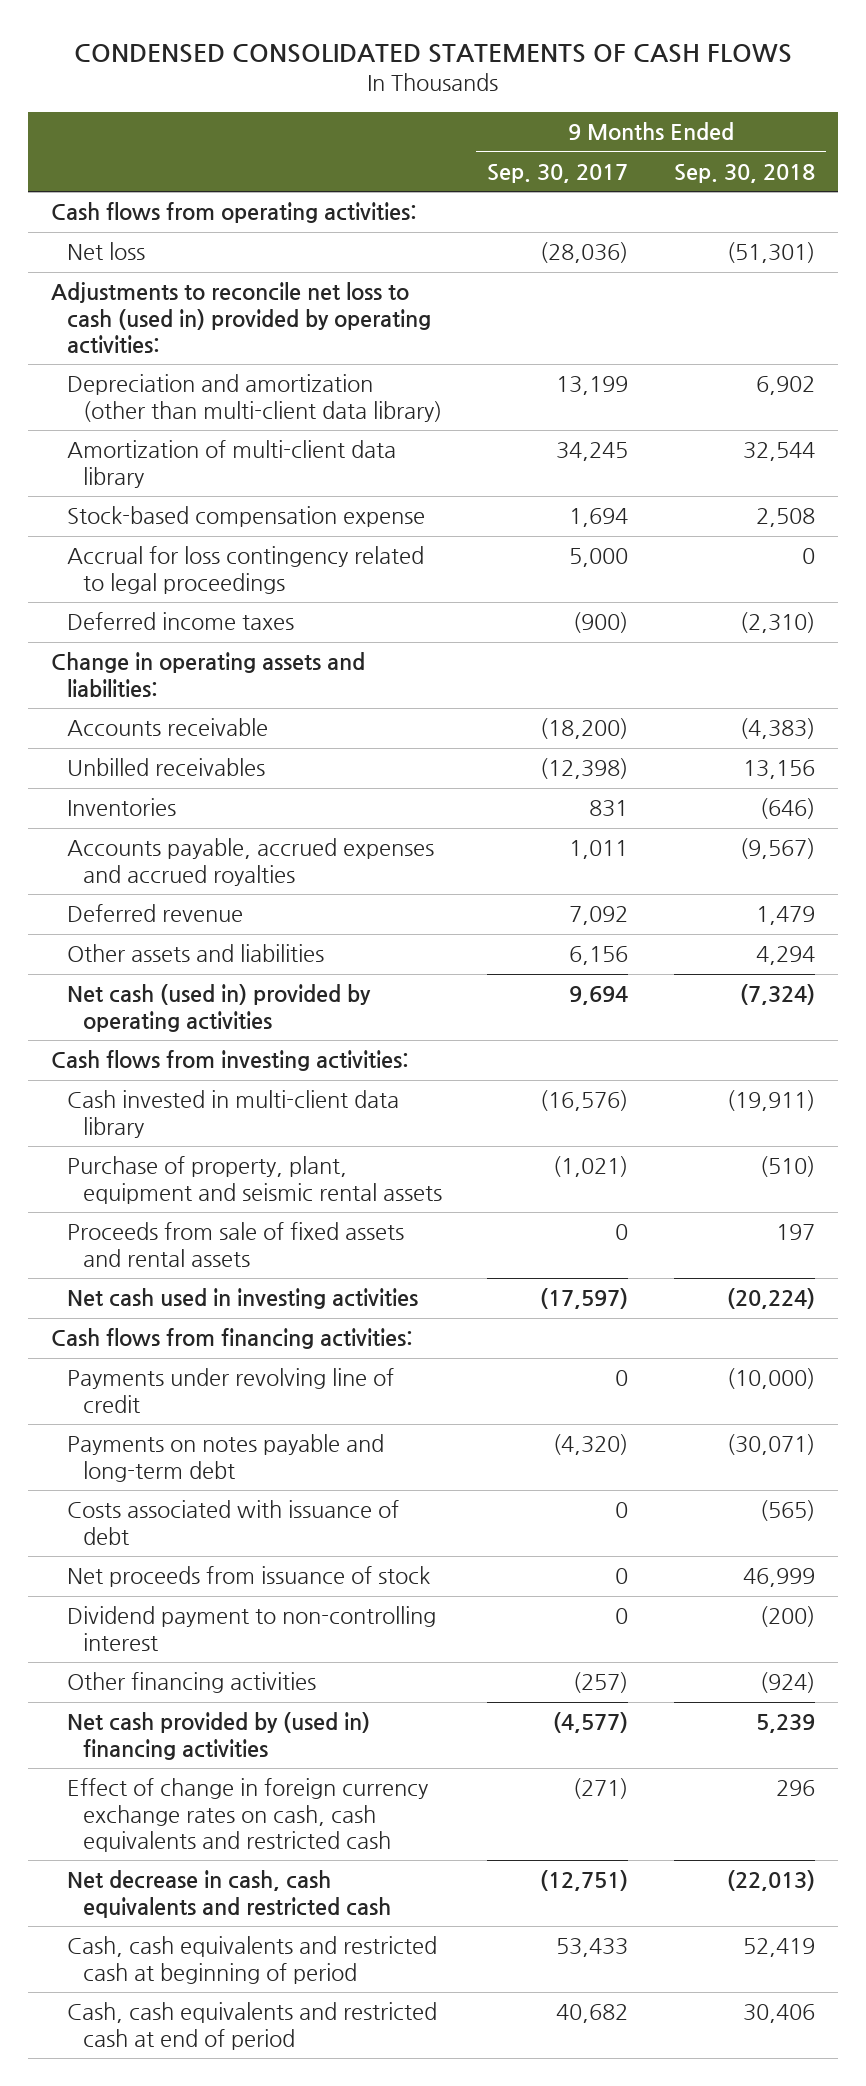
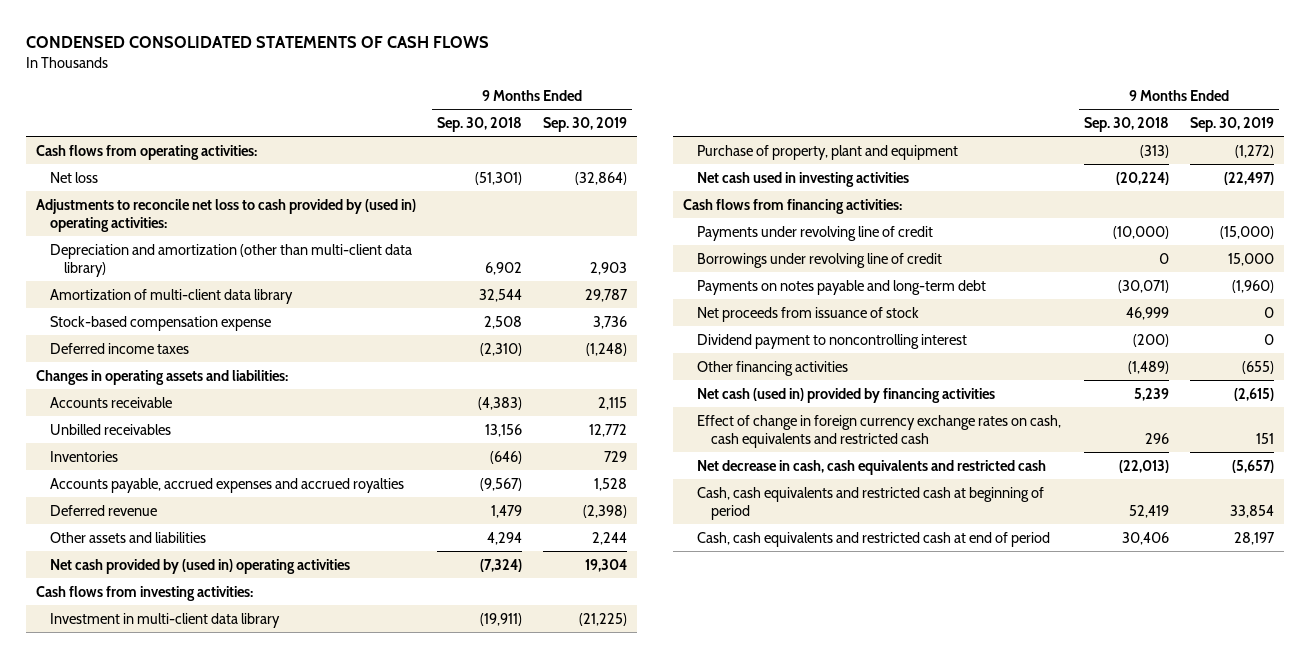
[487,163,629,183] Sep. 30, 2017 -> none
none -> [542,116,627,132] Sep. 30, 2019
[50,282,431,355] Adjustments to reconcile net loss to cash (used in) provided by operating activities: -> [36,198,417,232] Adjustments to reconcile net loss to cash provided by (used in) operating activities:
[66,546,424,594] Accrual for loss contingency related to legal proceedings -> none
[50,652,365,697] Change in operating assets and liabilities: -> [36,369,289,385] Changes in operating assets and liabilities:
[66,984,371,1032] Net cash (used in) provided by operating activities -> [50,558,351,574] Net cash provided by (used in) operating activities
[66,1222,404,1267] Proceeds from sale of fixed assets and rental assets -> none
[66,1090,399,1138] Cash invested in multi-client data library -> [50,612,281,628] Investment in multi-client data library
[66,1156,443,1204] Purchase of property, plant, equipment and seismic rental assets -> [697,144,959,160] Purchase of property, plant and equipment
[759,1156,815,1178] (510) -> [1140,144,1170,158] (313)
none -> [697,252,943,268] Borrowings under revolving line of credit
[66,1500,399,1545] Costs associated with issuance of debt -> none
[66,1606,436,1651] Dividend payment to non-controlling interest -> [697,333,968,349] Dividend payment to noncontrolling interest
[759,1672,815,1694] (924) -> [1128,360,1170,374] (1,489)
[66,1712,370,1760] Net cash provided by (used in) financing activities -> [697,387,996,403] Net cash (used in) provided by financing activities

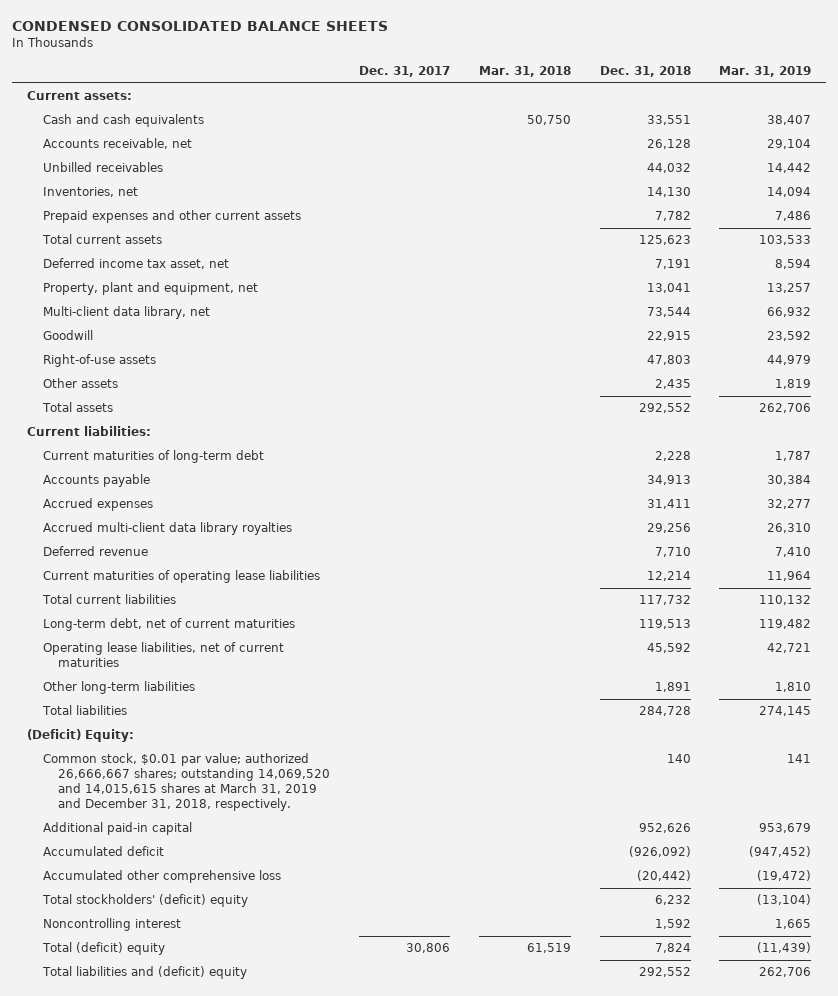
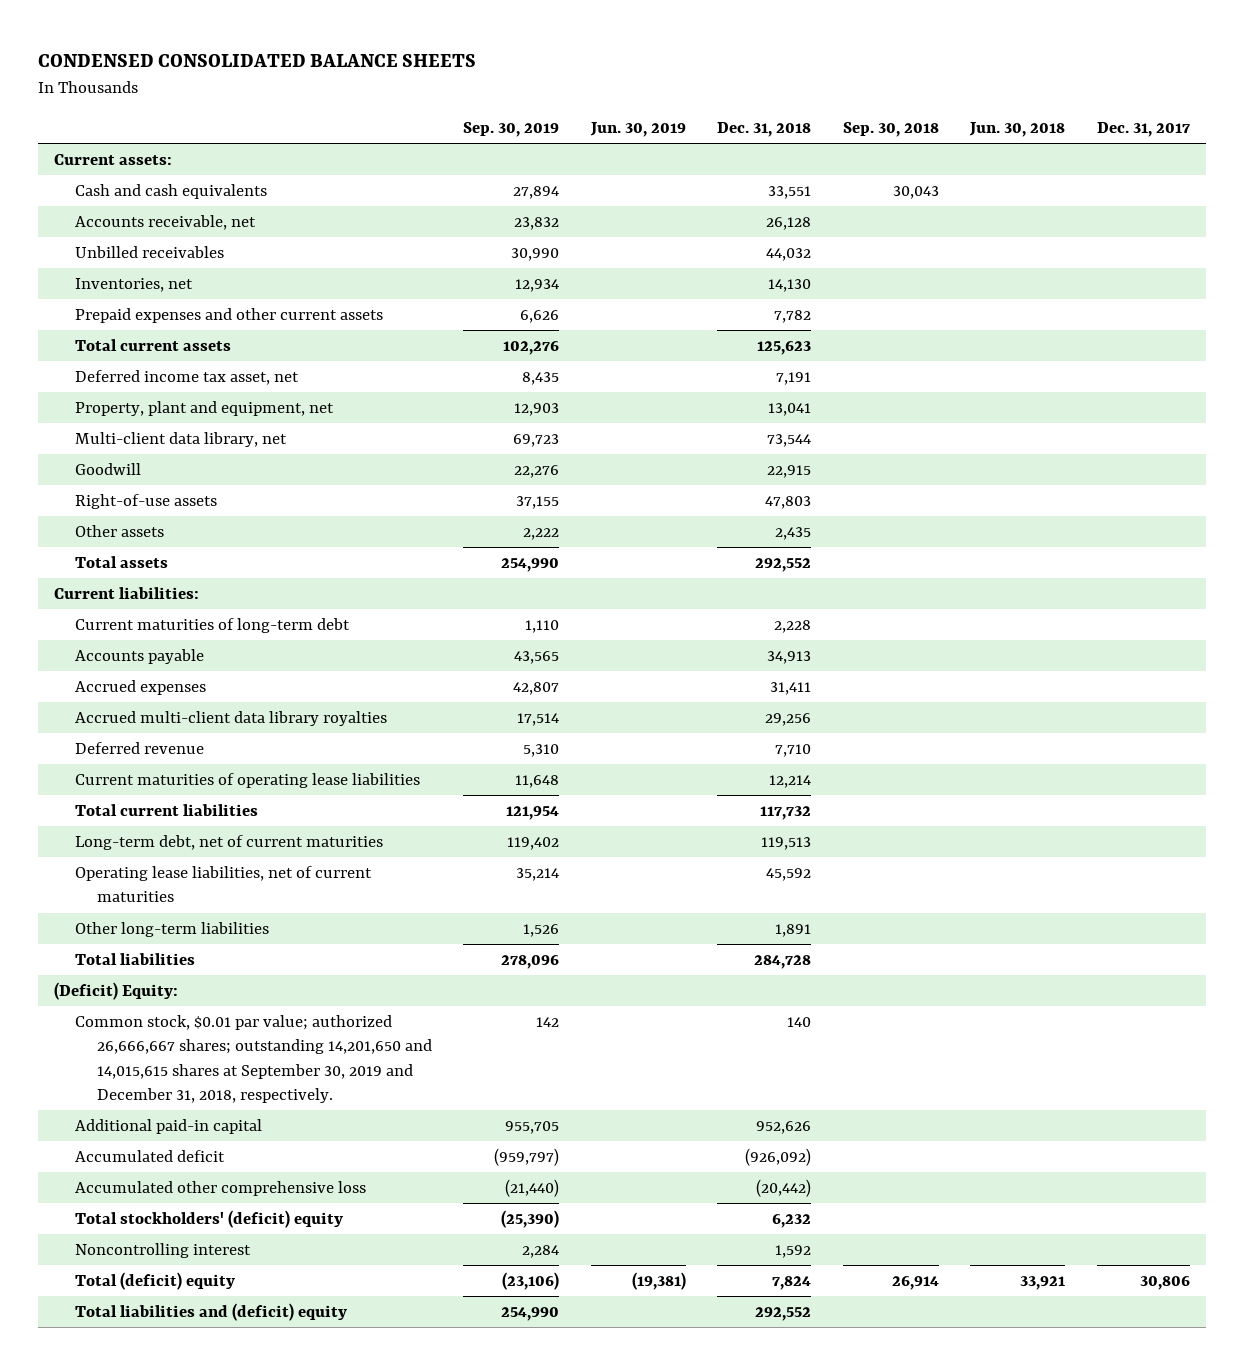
[478,65,571,77] Mar. 31, 2018 -> none
[719,65,812,77] Mar. 31, 2019 -> none
none -> [463,121,560,137] Sep. 30, 2019
none -> [589,121,686,137] Jun. 30, 2019
none -> [842,121,939,137] Sep. 30, 2018
none -> [969,121,1066,137] Jun. 30, 2018
[42,753,331,811] Common stock, $0.01 par value; authorized 26,666,667 shares; outstanding 14,069,520 and 14,015,615 shares at March 31, 2019 and December 31, 2018, respectively. -> [75,1014,432,1104] Common stock, $0.01 par value; authorized 26,666,667 shares; outstanding 14,201,650 and 14,015,615 shares at September 30, 2019 and December 31, 2018, respectively.

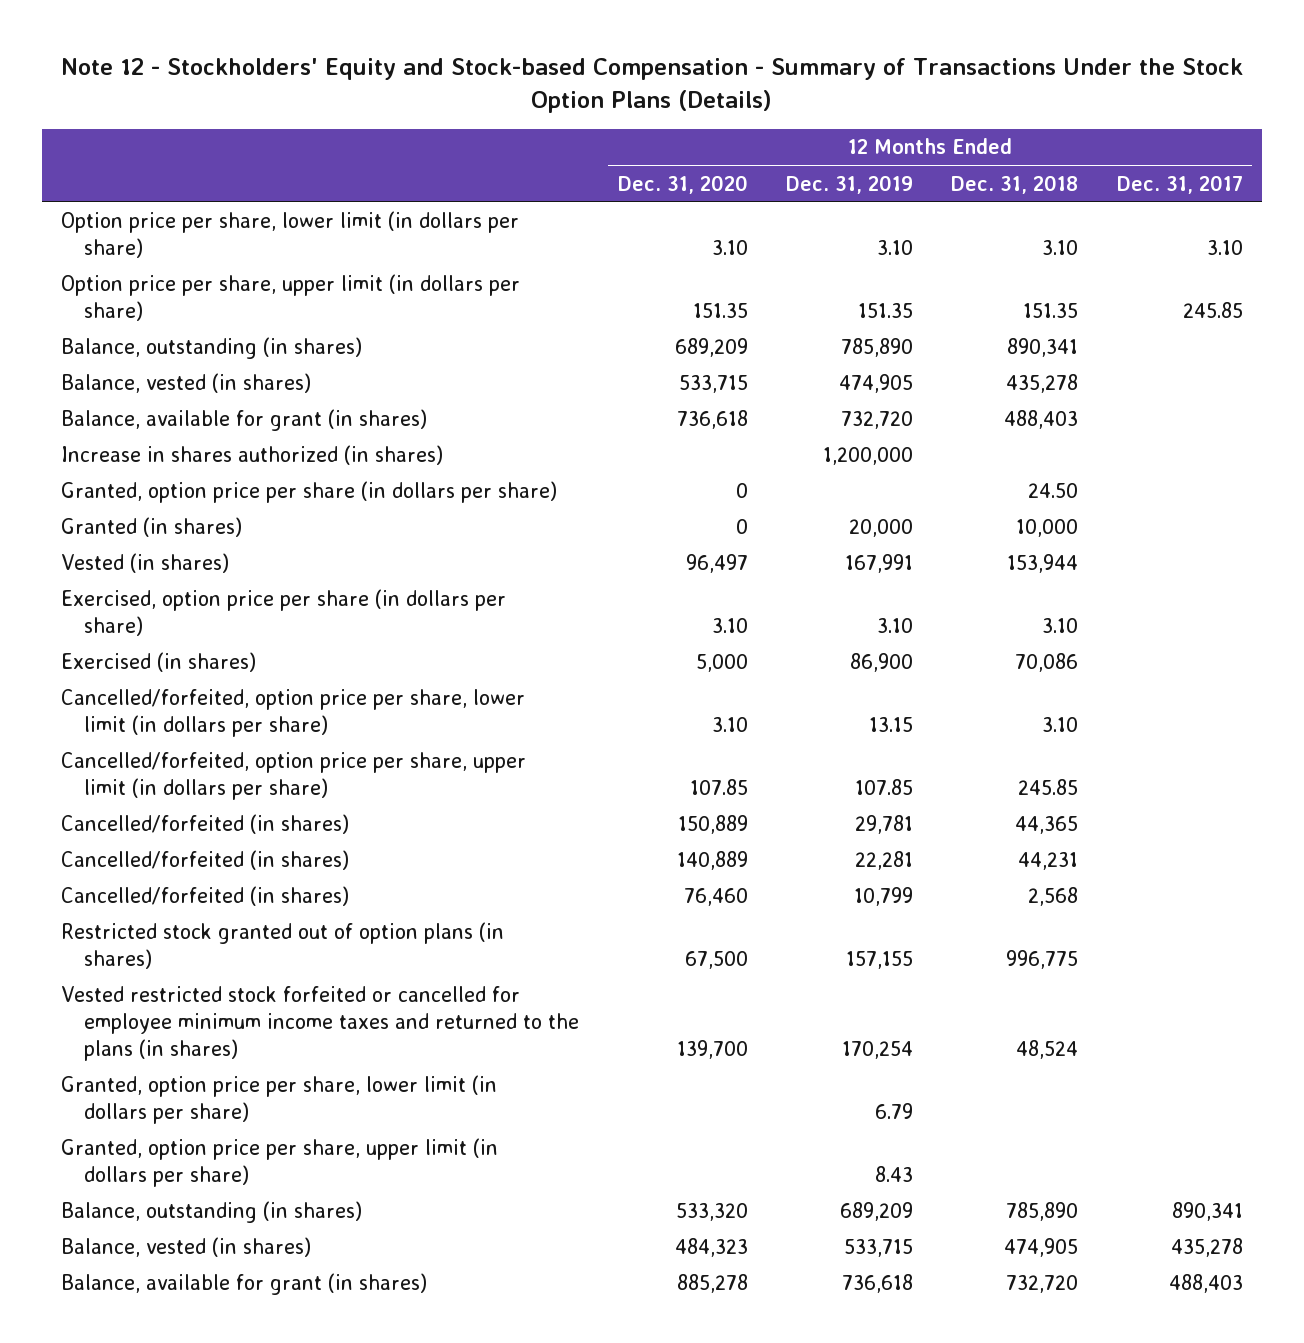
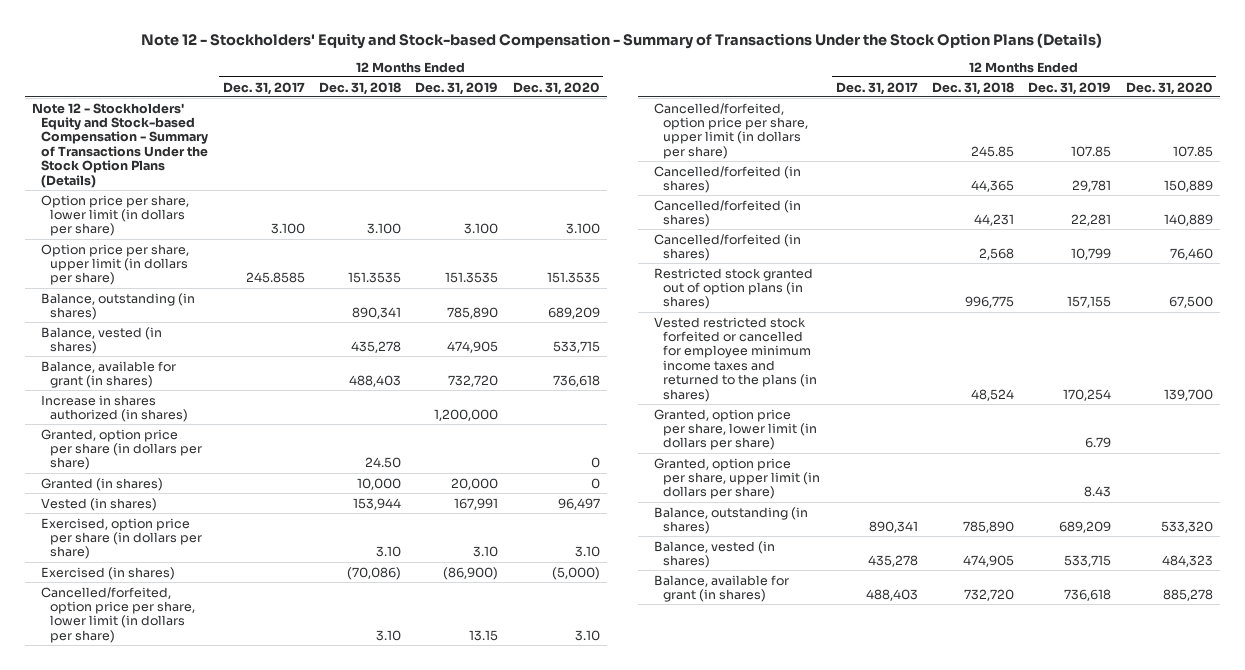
none -> [32,102,209,188] Note 12 - Stockholders' Equity and Stock-based Compensation - Summary of Transactions Under the Stock Option Plans (Details)
[711,240,748,256] 3.10 -> [565,223,600,235] 3.100
[876,240,913,256] 3.10 -> [464,223,499,235] 3.100
[1042,240,1079,256] 3.10 -> [366,223,401,235] 3.100
[1206,240,1243,256] 3.10 -> [270,223,305,235] 3.100
[692,303,748,319] 151.35 -> [546,272,600,284] 151.3535
[857,303,913,319] 151.35 -> [445,272,499,284] 151.3535
[1023,303,1079,319] 151.35 -> [347,272,401,284] 151.3535
[1182,302,1243,319] 245.85 -> [245,272,305,284] 245.8585
[695,654,748,673] 5,000 -> [551,566,600,580] (5,000)
[849,653,913,673] 86,900 -> [443,566,499,580] (86,900)
[1015,653,1079,673] 70,086 -> [346,566,401,580] (70,086)

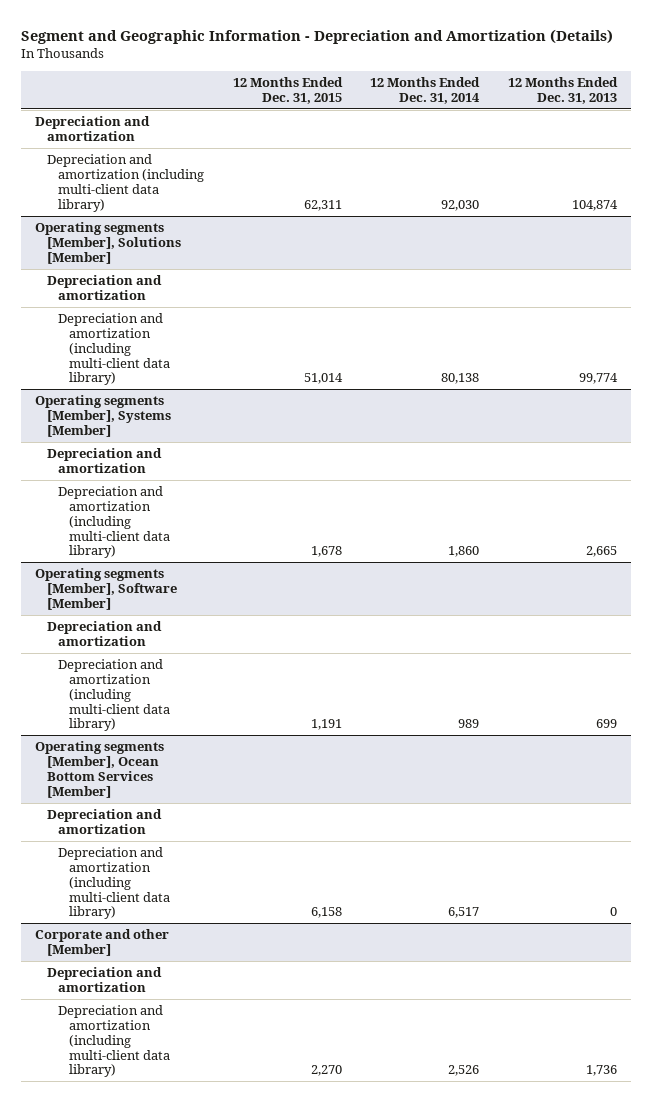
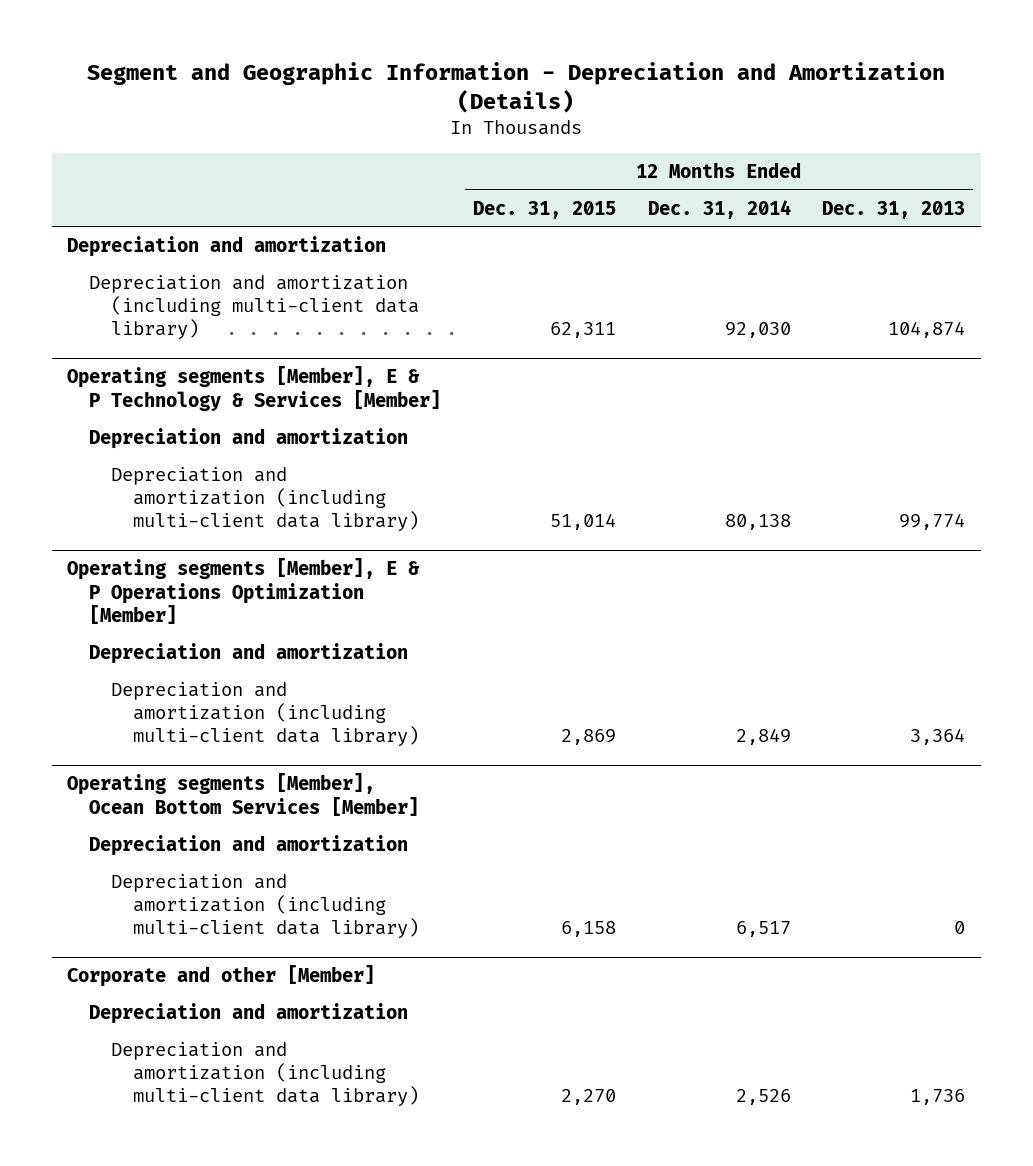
[35,222,181,264] Operating segments [Member], Solutions [Member] -> none
none -> [67,366,442,411] Operating segments [Member], E & P Technology & Services [Member]
[35,395,171,437] Operating segments [Member], Systems [Member] -> none
[46,448,162,473] Depreciation and amortization -> none
[57,486,171,559] Depreciation and amortization (including multi-client data library) -> none
[35,568,177,610] Operating segments [Member], Software [Member] -> none
none -> [67,558,420,625] Operating segments [Member], E & P Operations Optimization [Member]
[310,719,342,731] 1,191 -> [561,729,617,746] 2,869
[458,719,480,729] 989 -> [735,728,791,746] 2,849
[595,719,617,729] 699 -> [910,728,966,746] 3,364

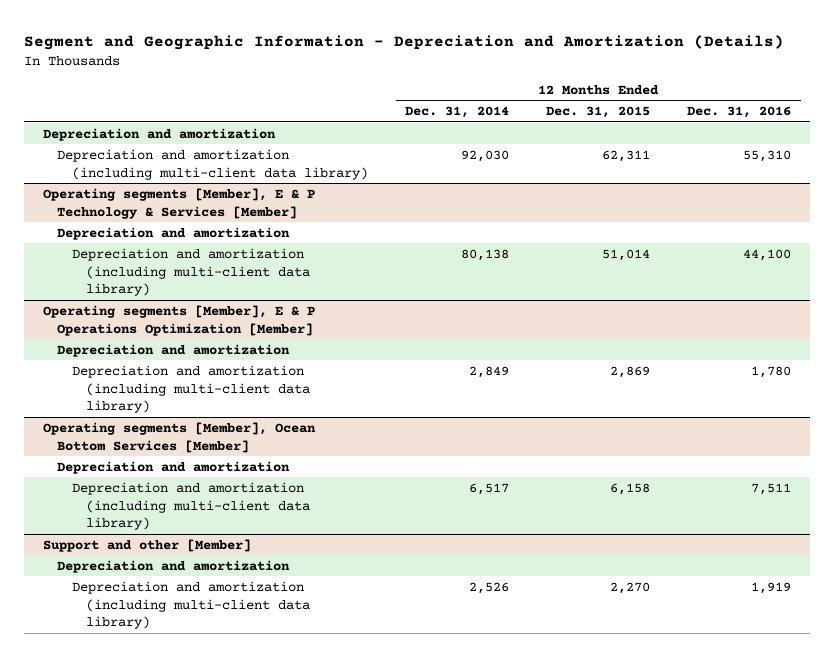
[822,200,966,219] Dec. 31, 2013 -> none
none -> [687,106,792,119] Dec. 31, 2016
[67,965,376,988] Corporate and other [Member] -> [42,538,251,552] Support and other [Member]

